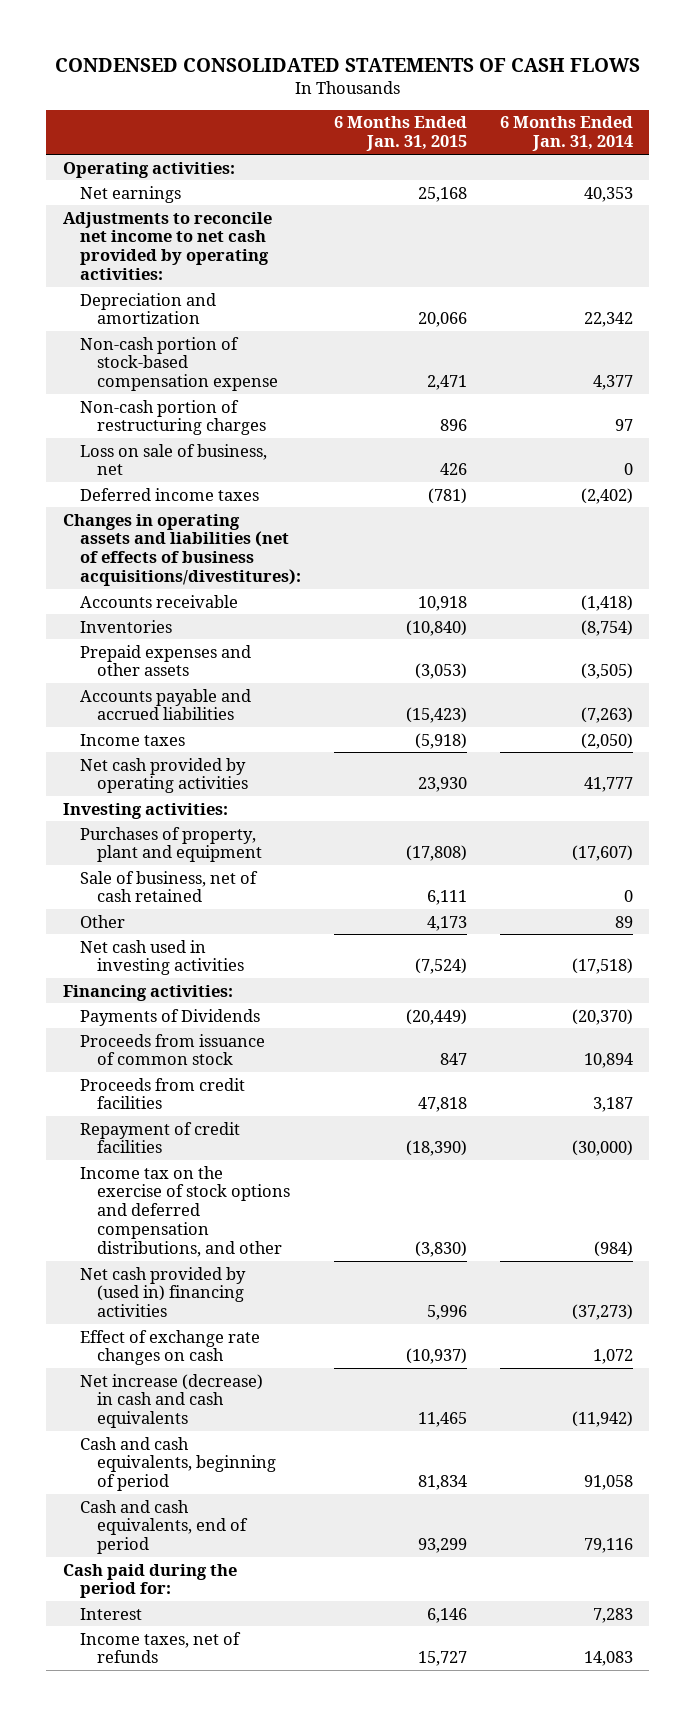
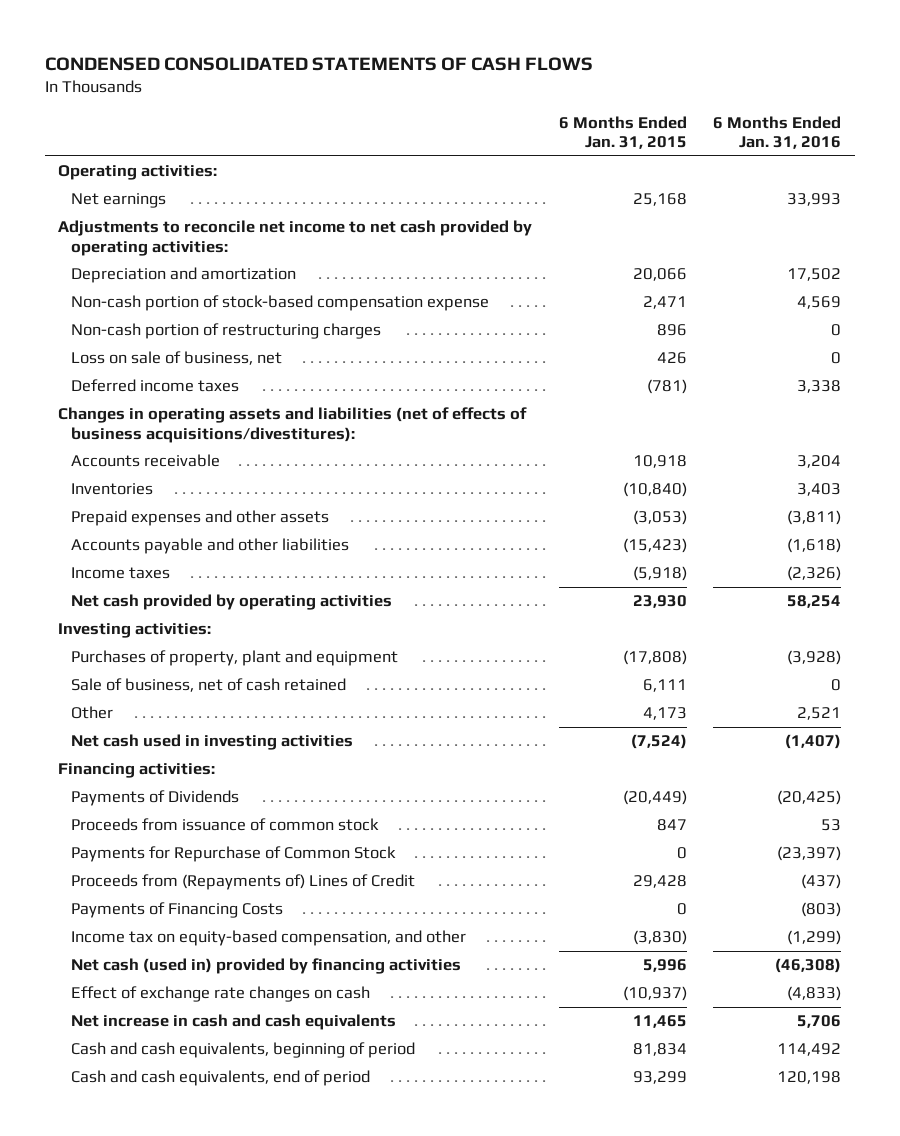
[499,116,633,152] 6 Months Ended Jan. 31, 2014 -> none
none -> [713,115,842,150] 6 Months Ended Jan. 31, 2016
[79,688,251,721] Accounts payable and accrued liabilities -> [70,538,349,555] Accounts payable and other liabilities
[79,1077,245,1110] Proceeds from credit facilities -> none
[79,1121,240,1154] Repayment of credit facilities -> none
none -> [70,846,396,863] Payments for Repurchase of Common Stock
none -> [70,874,415,891] Proceeds from (Repayments of) Lines of Credit
none -> [70,902,283,919] Payments of Financing Costs
[79,1165,290,1257] Income tax on the exercise of stock options and deferred compensation distributions, and other -> [70,930,466,947] Income tax on equity-based compensation, and other
[79,1266,246,1318] Net cash provided by (used in) financing activities -> [70,958,461,975] Net cash (used in) provided by financing activities
[79,1373,263,1429] Net increase (decrease) in cash and cash equivalents -> [70,1014,396,1031] Net increase in cash and cash equivalents
[62,1563,237,1599] Cash paid during the period for: -> none
[79,1607,142,1620] Interest -> none
[79,1631,241,1664] Income taxes, net of refunds -> none

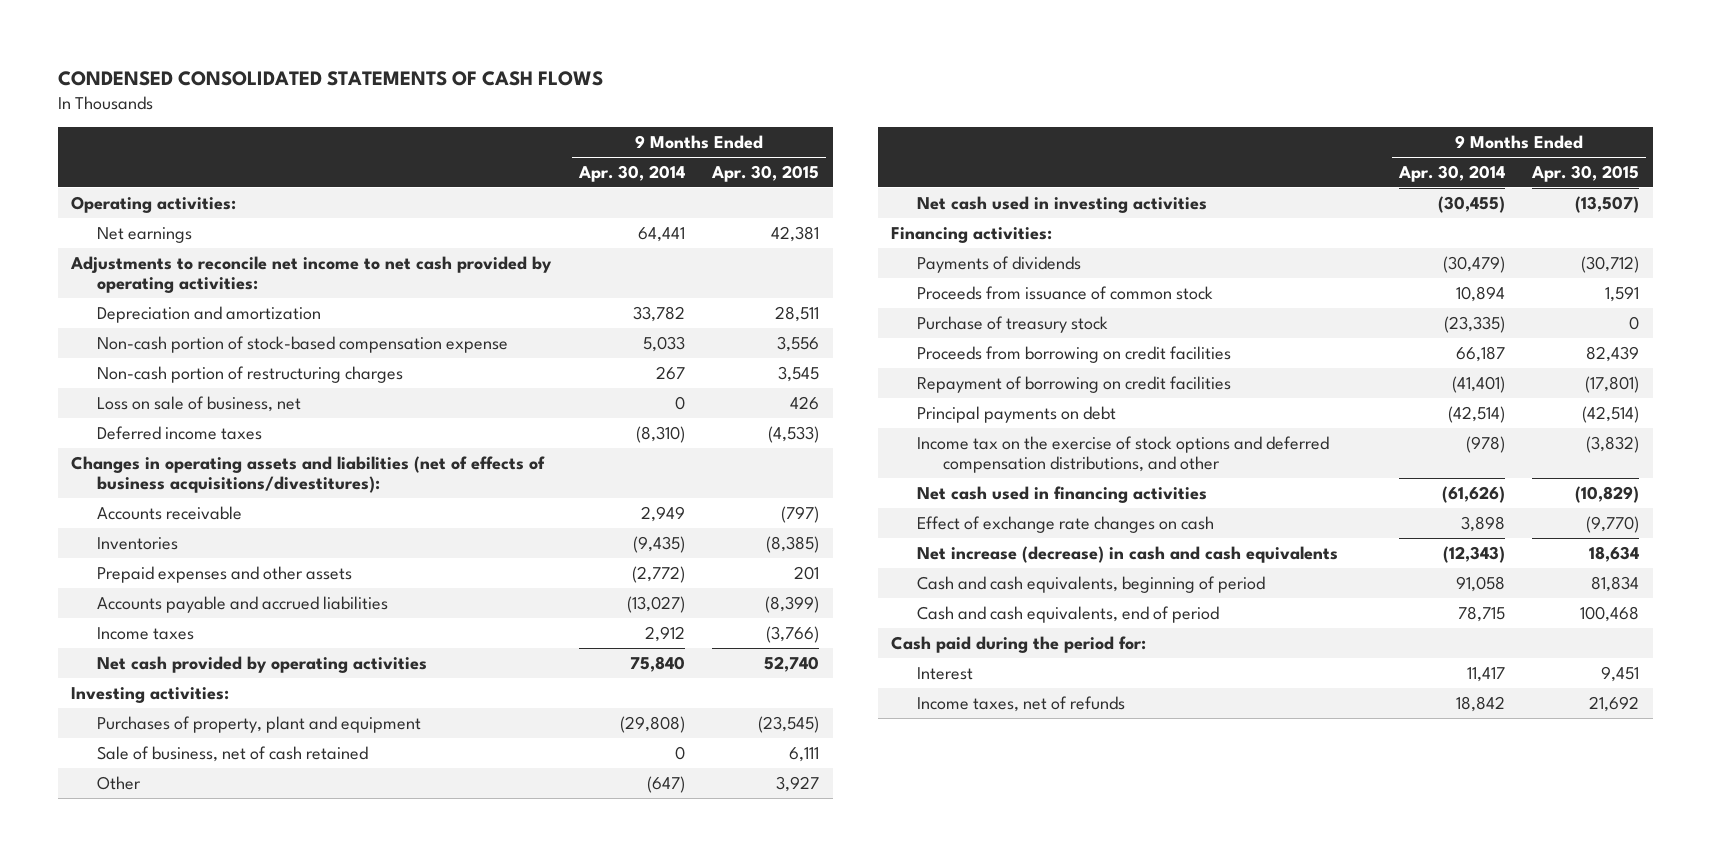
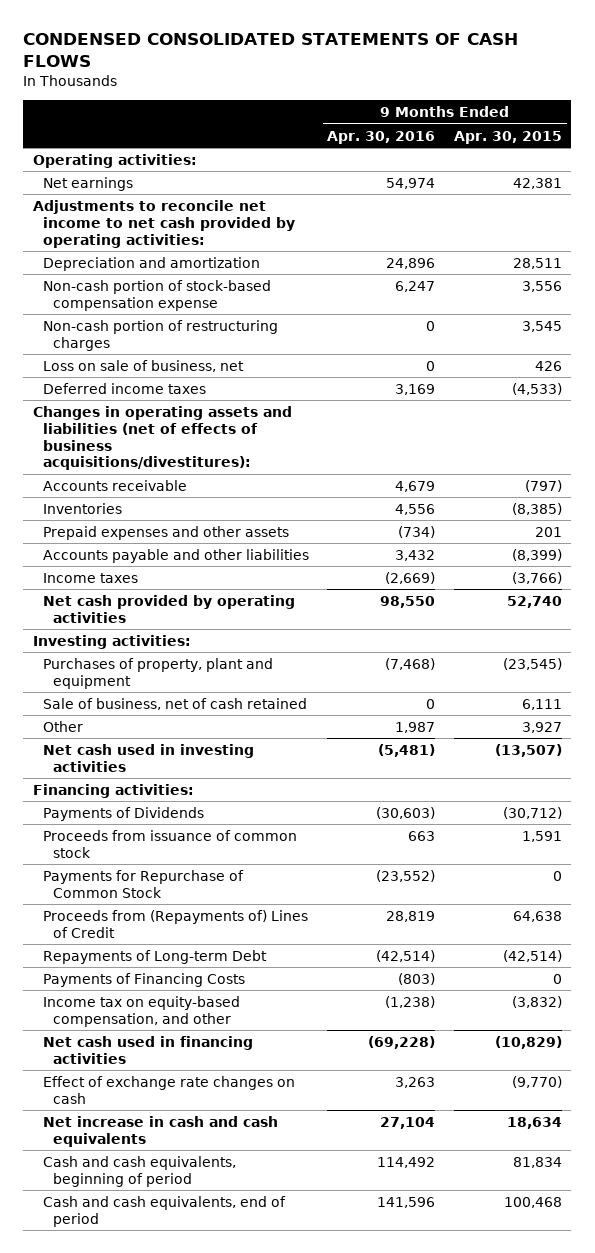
[577,164,685,182] Apr. 30, 2014 -> none
none -> [327,130,436,144] Apr. 30, 2016
[97,595,389,613] Accounts payable and accrued liabilities -> [42,548,309,563] Accounts payable and other liabilities
[917,255,1082,273] Payments of dividends -> [42,806,204,821] Payments of Dividends
[917,345,1232,363] Proceeds from borrowing on credit facilities -> none
[917,375,1232,393] Repayment of borrowing on credit facilities -> none
[917,315,1109,333] Purchase of treasury stock -> [42,869,244,898] Payments for Repurchase of Common Stock
none -> [42,909,308,938] Proceeds from (Repayments of) Lines of Credit
[917,405,1117,423] Principal payments on debt -> [42,949,267,964] Repayments of Long-term Debt
none -> [42,972,245,987] Payments of Financing Costs
[917,435,1330,474] Income tax on the exercise of stock options and deferred compensation distributions, and other -> [42,995,240,1027] Income tax on equity-based compensation, and other
[917,545,1339,563] Net increase (decrease) in cash and cash equivalents -> [42,1115,278,1147] Net increase in cash and cash equivalents
[891,635,1147,653] Cash paid during the period for: -> none
[917,666,974,680] Interest -> none
[917,695,1126,712] Income taxes, net of refunds -> none

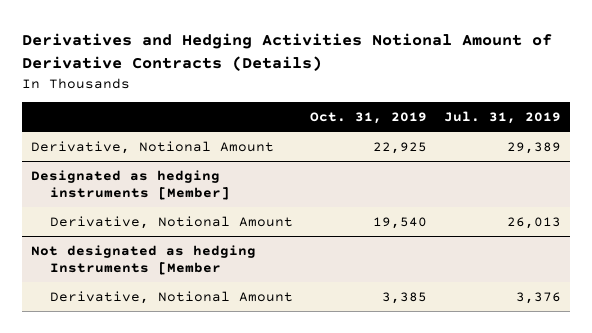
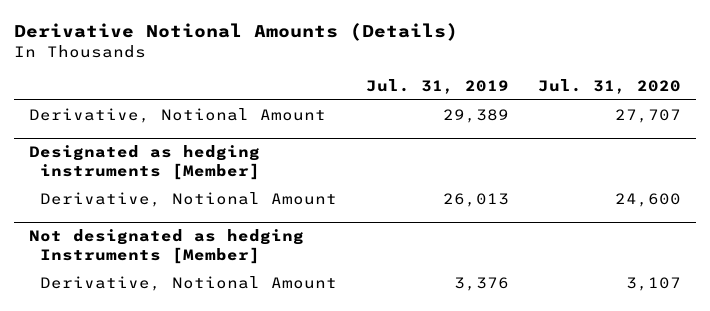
[22,32,553,71] Derivatives and Hedging Activities Notional Amount of Derivative Contracts (Details) -> [14,23,459,42] Derivative Notional Amounts (Details)
[310,112,428,125] Oct. 31, 2019 -> none
none -> [538,79,682,95] Jul. 31, 2020
[30,244,256,275] Not designated as hedging Instruments [Member -> [28,229,304,264] Not designated as hedging Instruments [Member]

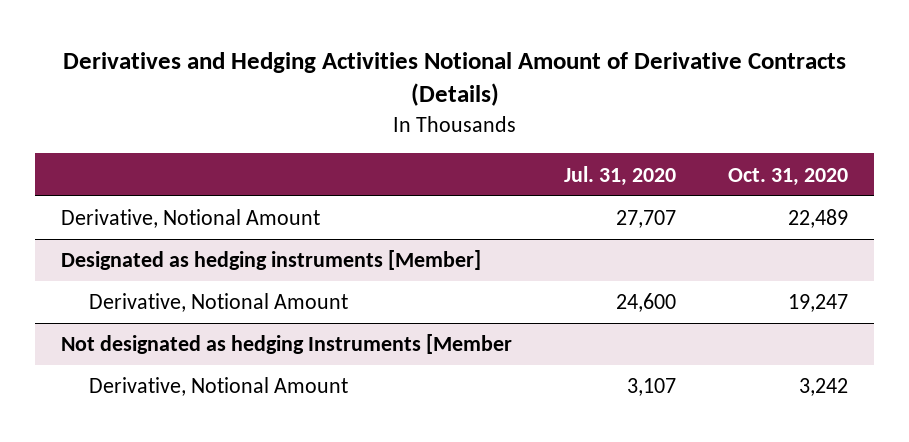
[14,23,459,42] Derivative Notional Amounts (Details) -> [62,51,846,107] Derivatives and Hedging Activities Notional Amount of Derivative Contracts (Details)
[366,79,510,95] Jul. 31, 2019 -> none
none -> [728,167,849,186] Oct. 31, 2020
[28,229,304,264] Not designated as hedging Instruments [Member] -> [60,334,512,355] Not designated as hedging Instruments [Member

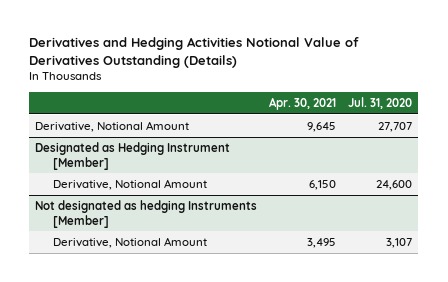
[62,51,846,107] Derivatives and Hedging Activities Notional Amount of Derivative Contracts (Details) -> [29,37,360,68] Derivatives and Hedging Activities Notional Value of Derivatives Outstanding (Details)
[728,167,849,186] Oct. 31, 2020 -> none
none -> [269,96,337,110] Apr. 30, 2021
[60,250,481,271] Designated as hedging instruments [Member] -> [35,142,231,170] Designated as Hedging Instrument [Member]
[60,334,512,355] Not designated as hedging Instruments [Member -> [35,200,258,228] Not designated as hedging Instruments [Member]

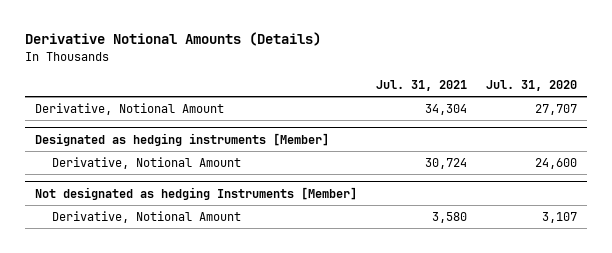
[29,37,360,68] Derivatives and Hedging Activities Notional Value of Derivatives Outstanding (Details) -> [25,32,322,47] Derivative Notional Amounts (Details)
[269,96,337,110] Apr. 30, 2021 -> none
none -> [376,79,468,91] Jul. 31, 2021
[35,142,231,170] Designated as Hedging Instrument [Member] -> [34,132,329,146] Designated as hedging instruments [Member]

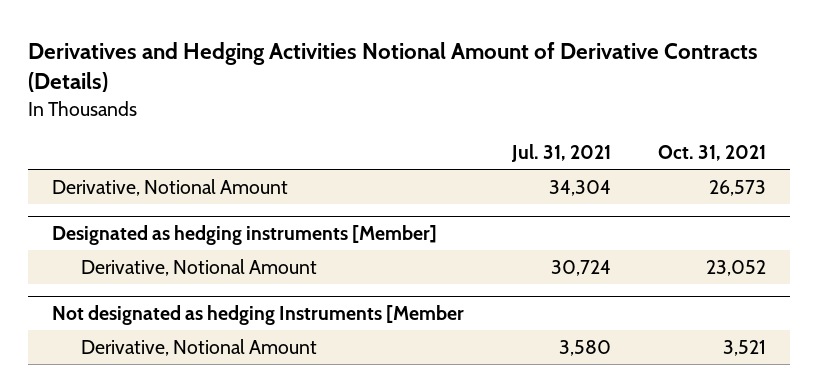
[25,32,322,47] Derivative Notional Amounts (Details) -> [28,41,759,93] Derivatives and Hedging Activities Notional Amount of Derivative Contracts (Details)
[486,79,578,91] Jul. 31, 2020 -> none
none -> [658,145,767,162] Oct. 31, 2021
[34,186,357,200] Not designated as hedging Instruments [Member] -> [51,305,464,326] Not designated as hedging Instruments [Member

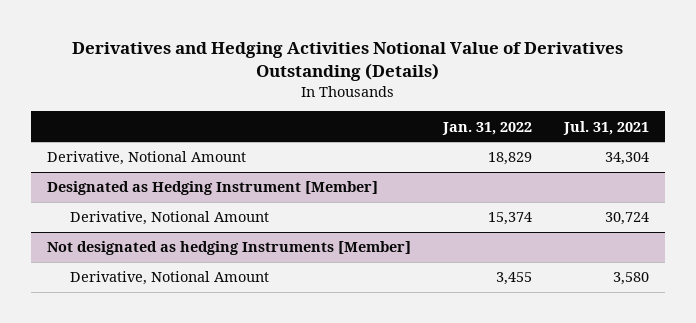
[28,41,759,93] Derivatives and Hedging Activities Notional Amount of Derivative Contracts (Details) -> [71,41,623,81] Derivatives and Hedging Activities Notional Value of Derivatives Outstanding (Details)
[658,145,767,162] Oct. 31, 2021 -> none
none -> [441,121,532,135] Jan. 31, 2022
[51,225,437,246] Designated as hedging instruments [Member] -> [46,181,378,196] Designated as Hedging Instrument [Member]
[51,305,464,326] Not designated as hedging Instruments [Member -> [46,241,411,256] Not designated as hedging Instruments [Member]

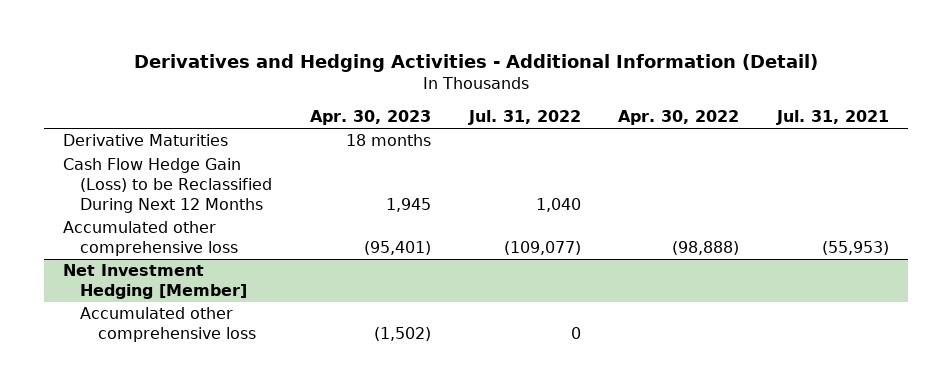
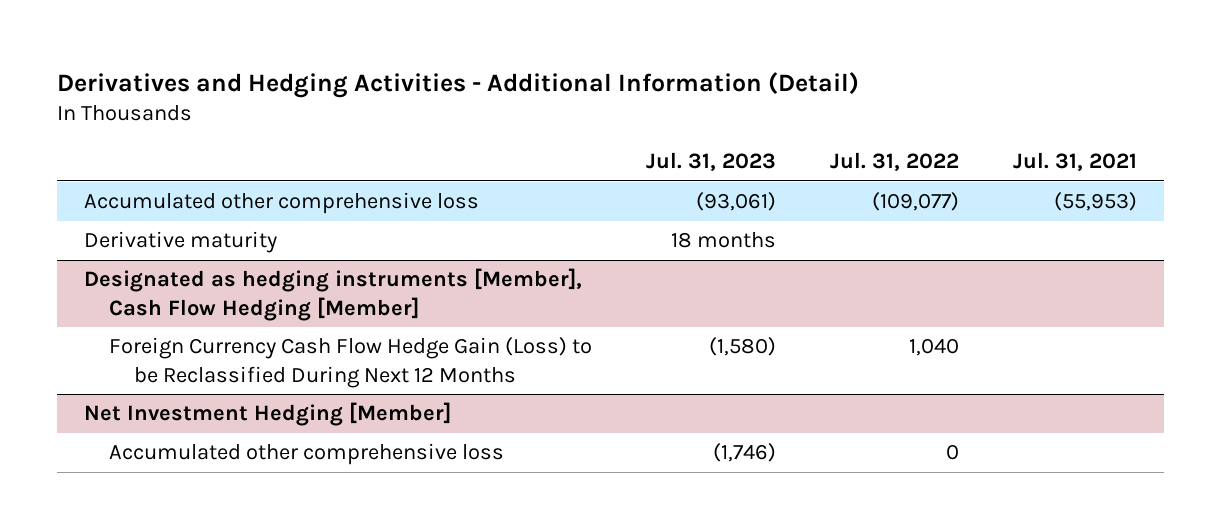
[309,109,431,125] Apr. 30, 2023 -> none
[618,109,740,125] Apr. 30, 2022 -> none
none -> [645,152,776,172] Jul. 31, 2023
[62,134,228,147] Derivative Maturities -> none
[62,158,273,213] Cash Flow Hedge Gain (Loss) to be Reclassified During Next 12 Months -> none
none -> [83,231,277,254] Derivative maturity
none -> [83,268,582,321] Designated as hedging instruments [Member], Cash Flow Hedging [Member]
none -> [108,337,592,388] Foreign Currency Cash Flow Hedge Gain (Loss) to be Reclassified During Next 12 Months

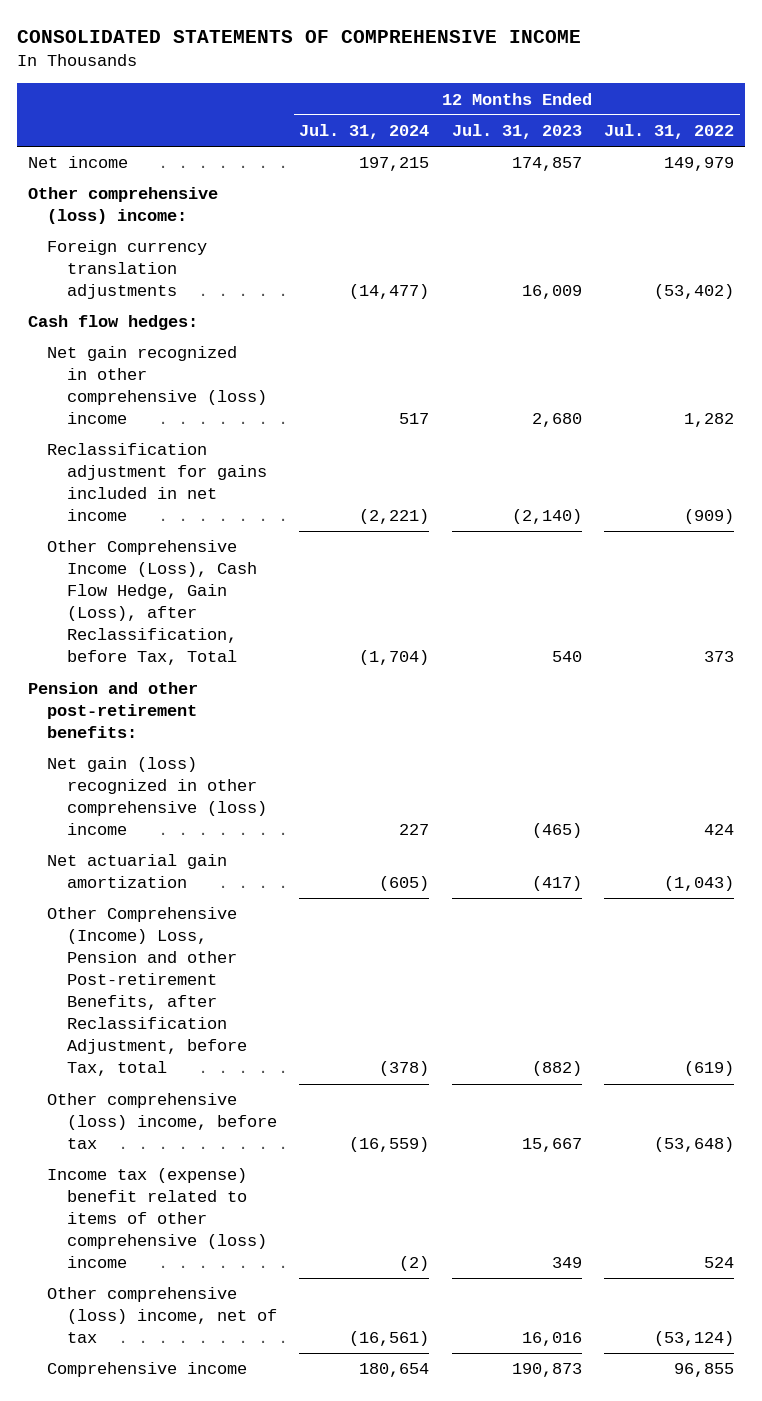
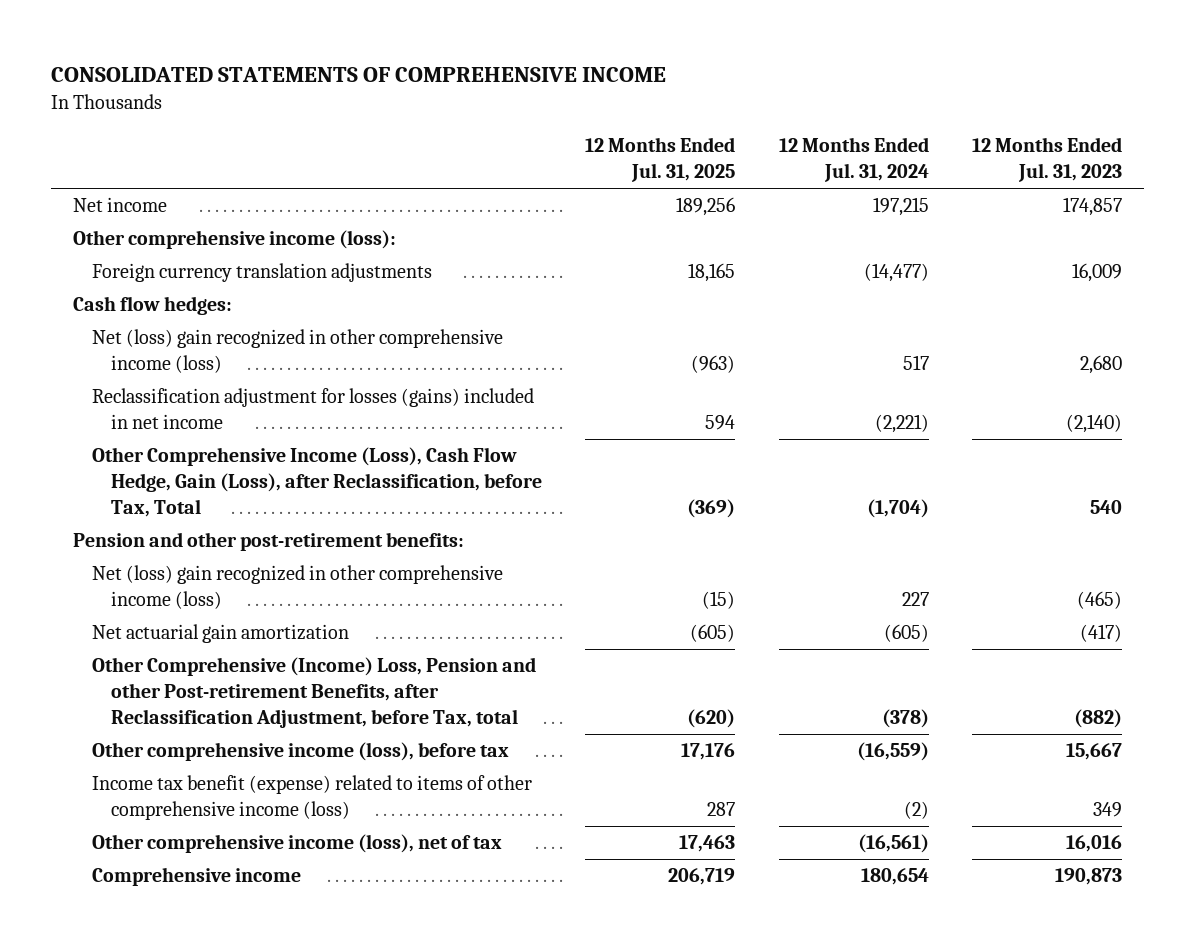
[604,124,735,140] Jul. 31, 2022 -> none
none -> [585,137,736,183] 12 Months Ended Jul. 31, 2025
[27,187,218,225] Other comprehensive (loss) income: -> [72,230,396,250] Other comprehensive income (loss):
[47,346,268,425] Net gain recognized in other comprehensive (loss) income -> [91,329,503,374] Net (loss) gain recognized in other comprehensive income (loss)
[47,443,268,522] Reclassification adjustment for gains included in net income -> [91,388,534,430] Reclassification adjustment for losses (gains) included in net income
[47,757,268,836] Net gain (loss) recognized in other comprehensive (loss) income -> [91,565,503,610] Net (loss) gain recognized in other comprehensive income (loss)
[47,1093,278,1150] Other comprehensive (loss) income, before tax -> [91,742,509,762] Other comprehensive income (loss), before tax
[47,1168,268,1269] Income tax (expense) benefit related to items of other comprehensive (loss) income -> [91,775,532,821] Income tax benefit (expense) related to items of other comprehensive income (loss)
[47,1287,278,1344] Other comprehensive (loss) income, net of tax -> [91,834,502,854] Other comprehensive income (loss), net of tax

